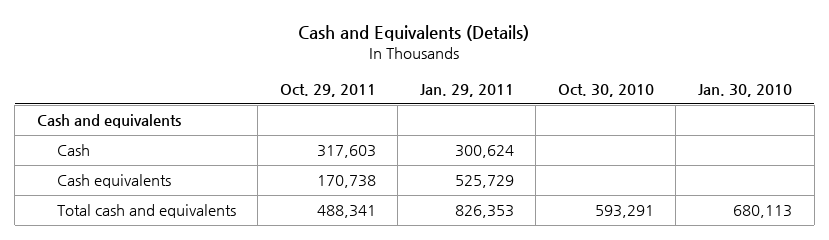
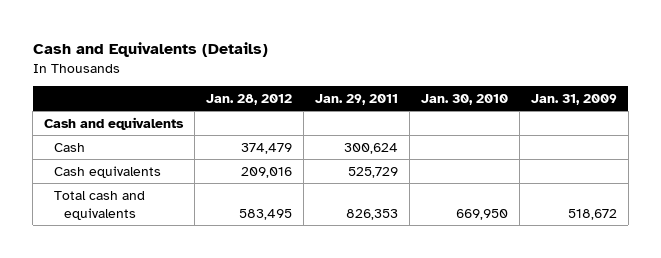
[279,83,376,97] Oct. 29, 2011 -> none
[557,83,654,97] Oct. 30, 2010 -> none
none -> [206,94,293,106] Jan. 28, 2012
none -> [530,94,617,106] Jan. 31, 2009
[733,205,793,219] 680,113 -> [455,208,508,220] 669,950

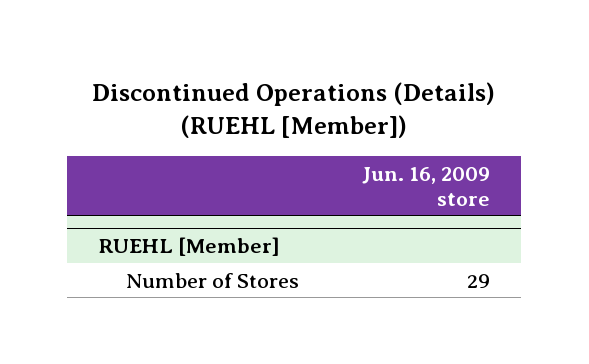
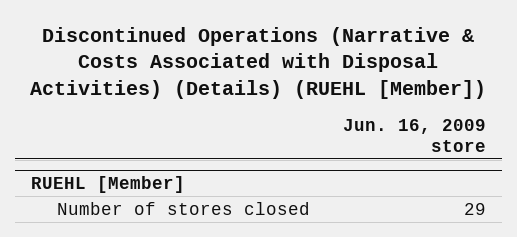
[92,81,496,139] Discontinued Operations (Details) (RUEHL [Member]) -> [30,26,487,100] Discontinued Operations (Narrative & Costs Associated with Disposal Activities) (Details) (RUEHL [Member])
[125,272,299,288] Number of Stores -> [56,201,310,215] Number of stores closed

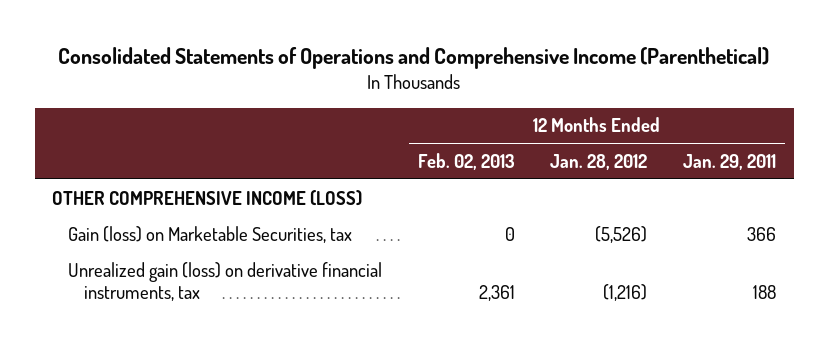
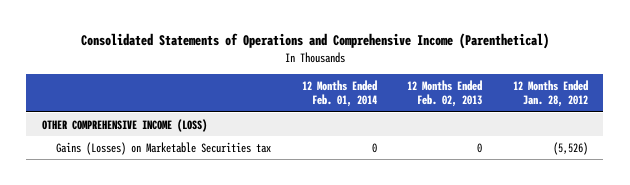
[682,153,776,170] Jan. 29, 2011 -> none
none -> [301,79,377,108] 12 Months Ended Feb. 01, 2014
[68,261,383,301] Unrealized gain (loss) on derivative financial instruments, tax -> none
[68,225,353,243] Gain (loss) on Marketable Securities, tax -> [55,141,271,155] Gains (Losses) on Marketable Securities tax

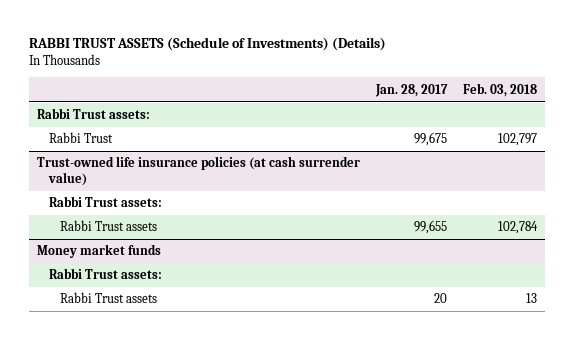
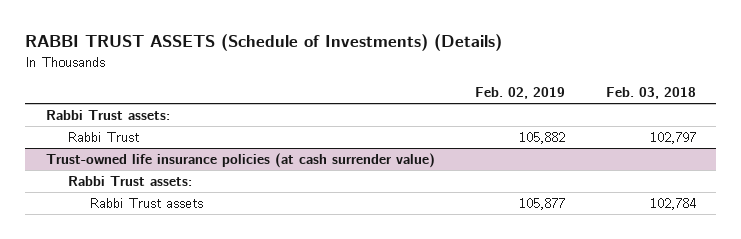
[375,83,449,97] Jan. 28, 2017 -> none
none -> [475,86,566,99] Feb. 02, 2019
[37,244,162,259] Money market funds -> none
[48,268,162,280] Rabbi Trust assets: -> none
[59,292,157,304] Rabbi Trust assets -> none

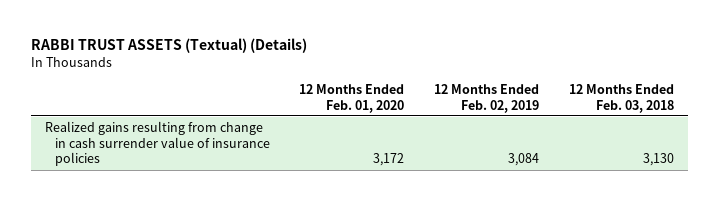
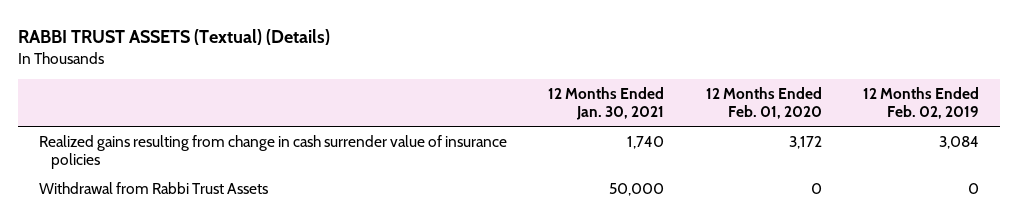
[568,84,674,113] 12 Months Ended Feb. 03, 2018 -> none
none -> [548,87,665,121] 12 Months Ended Jan. 30, 2021
none -> [38,181,268,194] Withdrawal from Rabbi Trust Assets

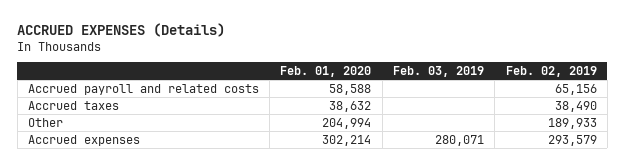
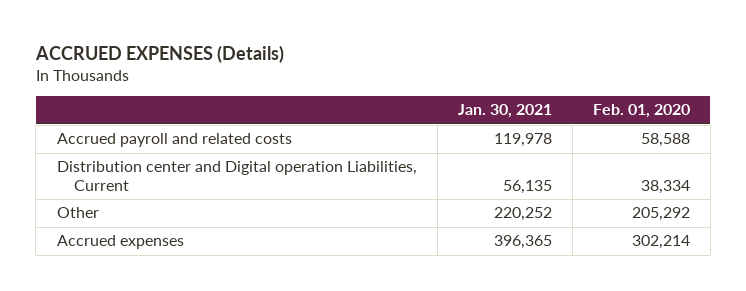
[393,65,485,77] Feb. 03, 2019 -> none
[505,65,597,77] Feb. 02, 2019 -> none
none -> [457,104,552,119] Jan. 30, 2021
[27,100,119,110] Accrued taxes -> none
none -> [56,161,417,191] Distribution center and Digital operation Liabilities, Current
[322,117,372,129] 204,994 -> [631,207,690,222] 205,292

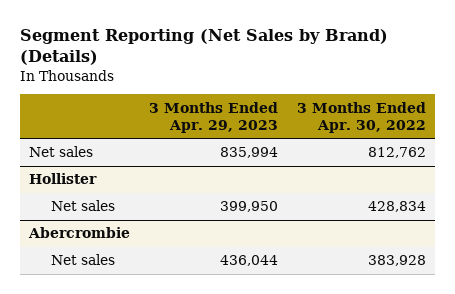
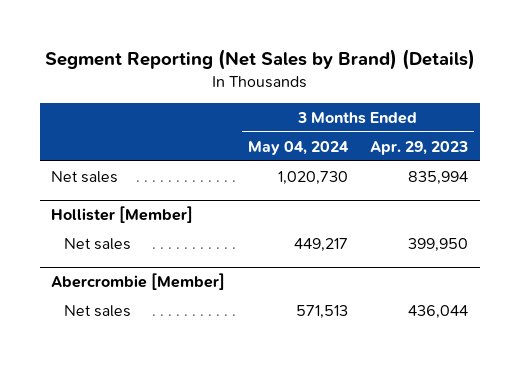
[296,101,426,133] 3 Months Ended Apr. 30, 2022 -> none
none -> [247,140,349,155] May 04, 2024
[29,173,98,185] Hollister -> [51,206,194,224] Hollister [Member]
[28,227,131,239] Abercrombie -> [51,273,226,291] Abercrombie [Member]

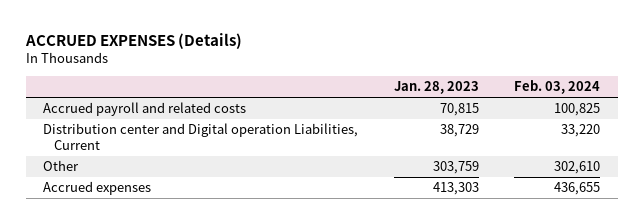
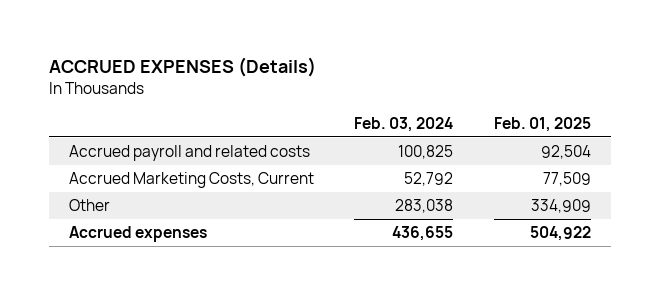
[393,81,479,95] Jan. 28, 2023 -> none
none -> [493,116,591,132] Feb. 01, 2025
[43,123,359,150] Distribution center and Digital operation Liabilities, Current -> none
none -> [68,172,314,189] Accrued Marketing Costs, Current
[553,161,600,175] 302,610 -> [395,199,454,214] 283,038

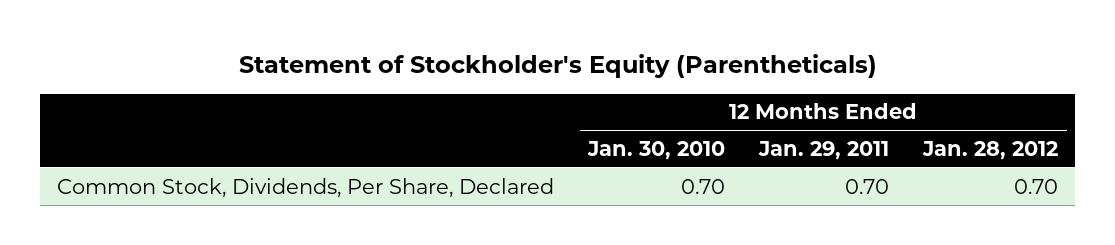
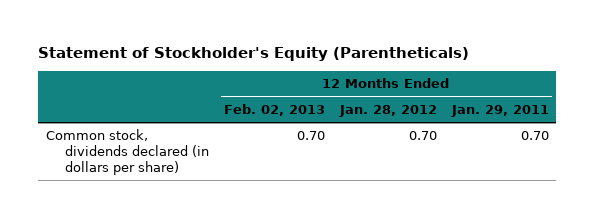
[587,140,726,160] Jan. 30, 2010 -> none
none -> [224,104,326,117] Feb. 02, 2013
[56,177,554,198] Common Stock, Dividends, Per Share, Declared -> [45,129,210,176] Common stock, dividends declared (in dollars per share)

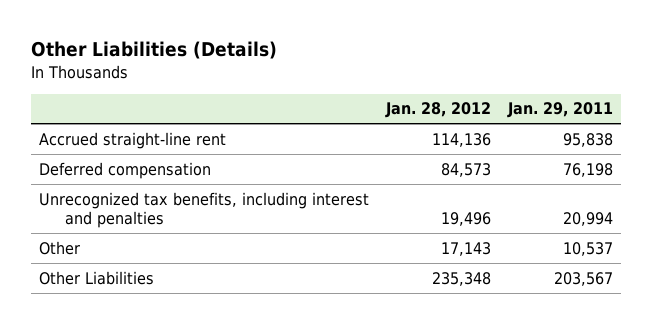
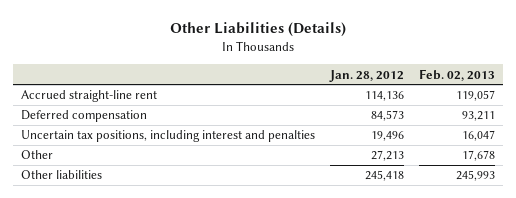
[506,102,613,119] Jan. 29, 2011 -> none
none -> [419,68,496,81] Feb. 02, 2013
[39,191,370,229] Unrecognized tax benefits, including interest and penalties -> [20,130,315,143] Uncertain tax positions, including interest and penalties
[441,241,492,256] 17,143 -> [371,150,405,162] 27,213
[39,270,155,285] Other Liabilities -> [20,170,102,180] Other liabilities
[432,271,492,286] 235,348 -> [365,170,405,182] 245,418

